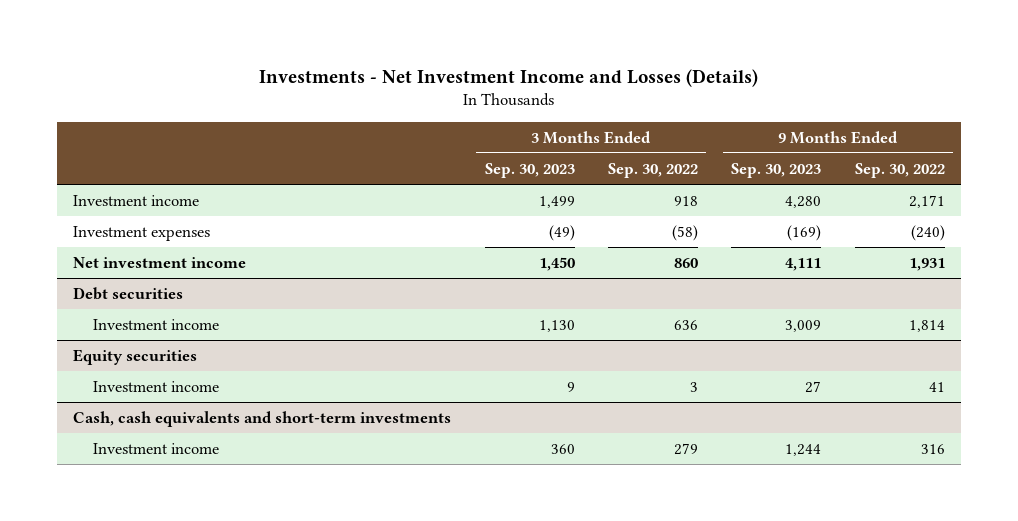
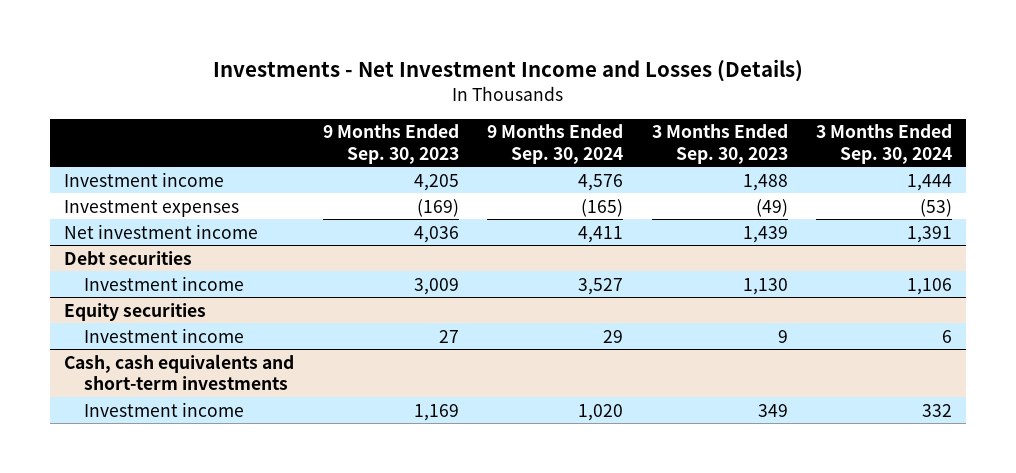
[608,163,699,179] Sep. 30, 2022 -> none
[854,163,945,179] Sep. 30, 2022 -> none
none -> [487,124,624,164] 9 Months Ended Sep. 30, 2024
none -> [816,124,953,164] 3 Months Ended Sep. 30, 2024
[538,196,575,209] 1,499 -> [742,173,788,191] 1,488
[785,196,822,209] 4,280 -> [413,173,459,191] 4,205
[538,257,575,272] 1,450 -> [742,225,788,243] 1,439
[785,258,822,272] 4,111 -> [413,225,459,243] 4,036
[550,444,575,455] 360 -> [757,403,788,417] 349
[785,444,822,457] 1,244 -> [413,403,459,421] 1,169

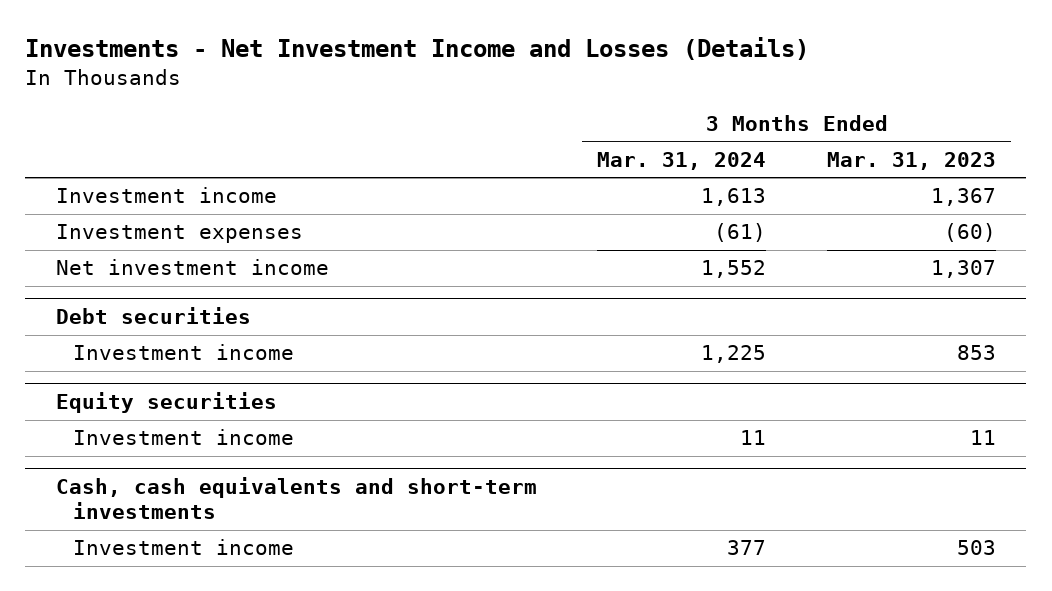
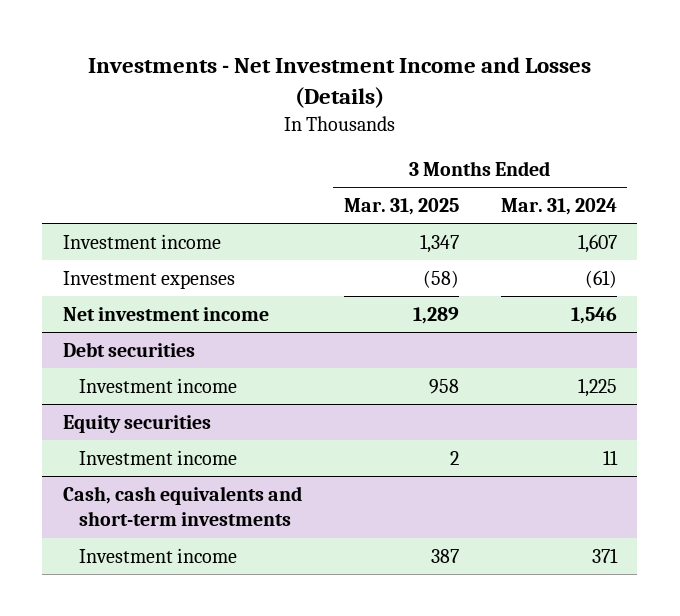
[827,151,997,170] Mar. 31, 2023 -> none
none -> [343,197,459,215] Mar. 31, 2025
[701,188,767,207] 1,613 -> [577,233,617,253] 1,607
[701,260,767,279] 1,552 -> [570,306,617,324] 1,546
[727,540,767,556] 377 -> [591,547,618,563] 371

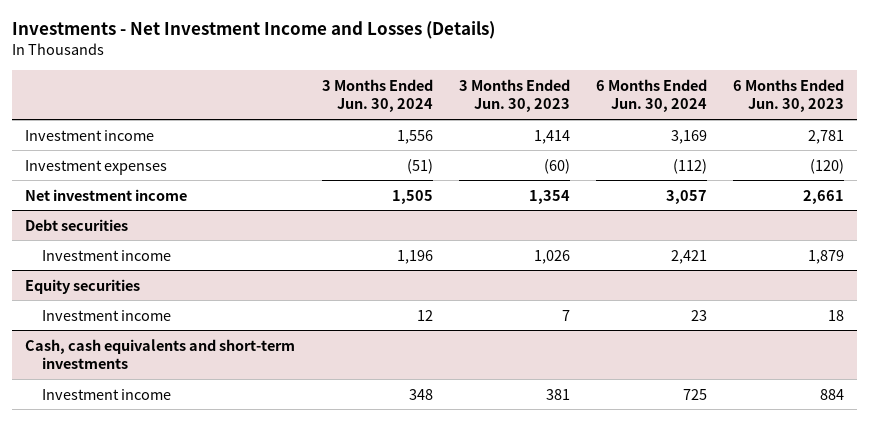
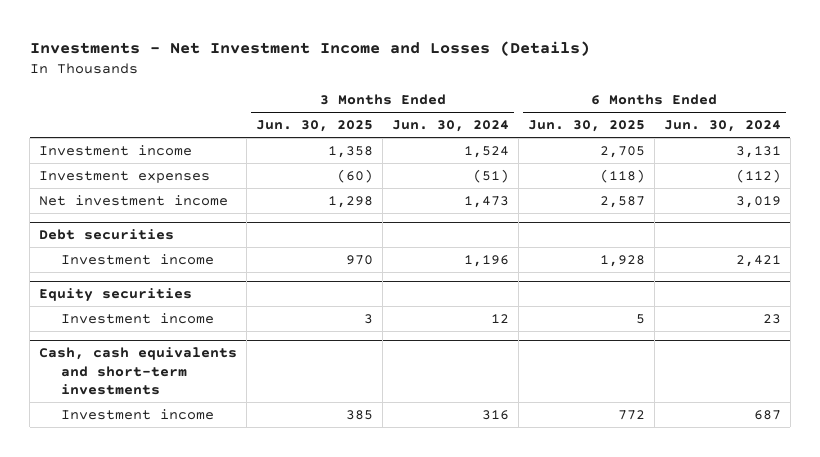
[458,78,570,113] 3 Months Ended Jun. 30, 2023 -> none
[732,78,844,113] 6 Months Ended Jun. 30, 2023 -> none
none -> [256,120,374,133] Jun. 30, 2025
none -> [527,120,645,133] Jun. 30, 2025
[396,129,433,144] 1,556 -> [464,145,510,158] 1,524
[670,129,707,144] 3,169 -> [735,145,781,158] 3,131
[391,189,433,204] 1,505 -> [464,195,510,208] 1,473
[665,189,707,204] 3,057 -> [735,195,781,208] 3,019
[408,388,433,400] 348 -> [482,409,510,420] 316
[682,388,707,400] 725 -> [753,409,781,420] 687

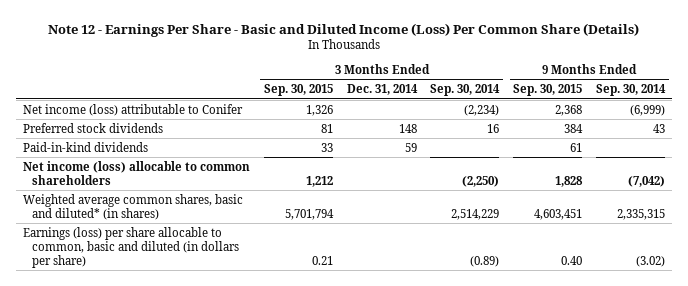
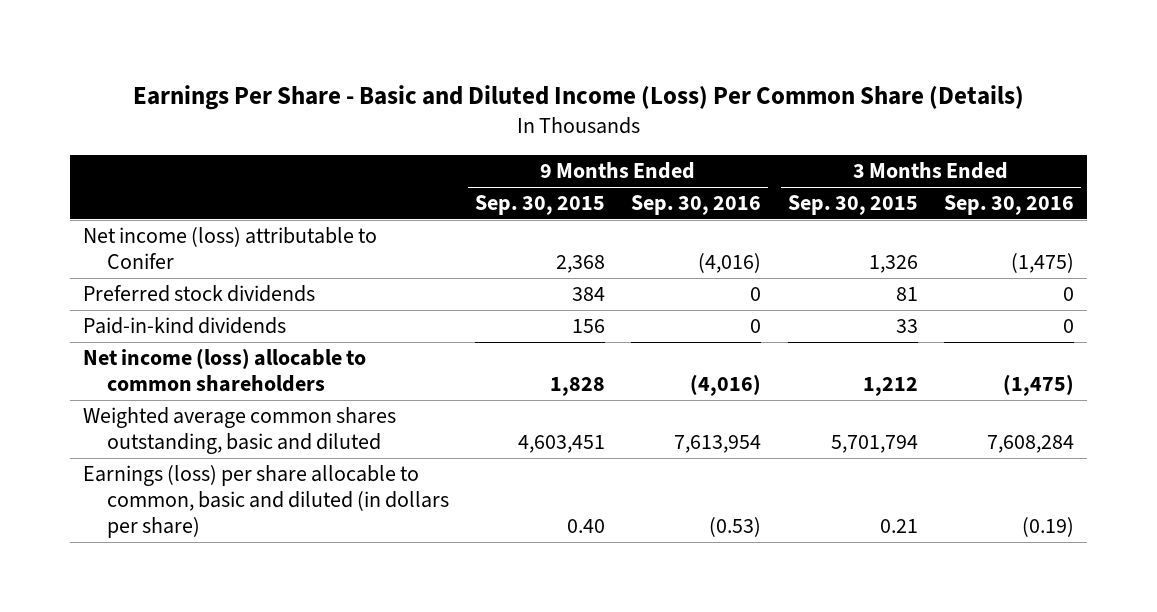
[48,22,640,37] Note 12 - Earnings Per Share - Basic and Diluted Income (Loss) Per Common Share (Details) -> [132,84,1024,110] Earnings Per Share - Basic and Diluted Income (Loss) Per Common Share (Details)
[346,84,418,96] Dec. 31, 2014 -> none
[430,84,501,97] Sep. 30, 2014 -> none
[596,84,667,97] Sep. 30, 2014 -> none
none -> [631,195,762,216] Sep. 30, 2016
none -> [944,195,1075,216] Sep. 30, 2016
[570,142,583,152] 61 -> [572,319,606,334] 156
[23,193,244,220] Weighted average common shares, basic and diluted* (in shares) -> [82,407,396,455] Weighted average common shares outstanding, basic and diluted

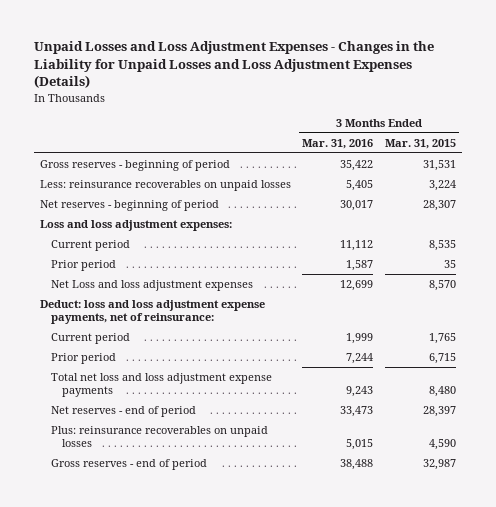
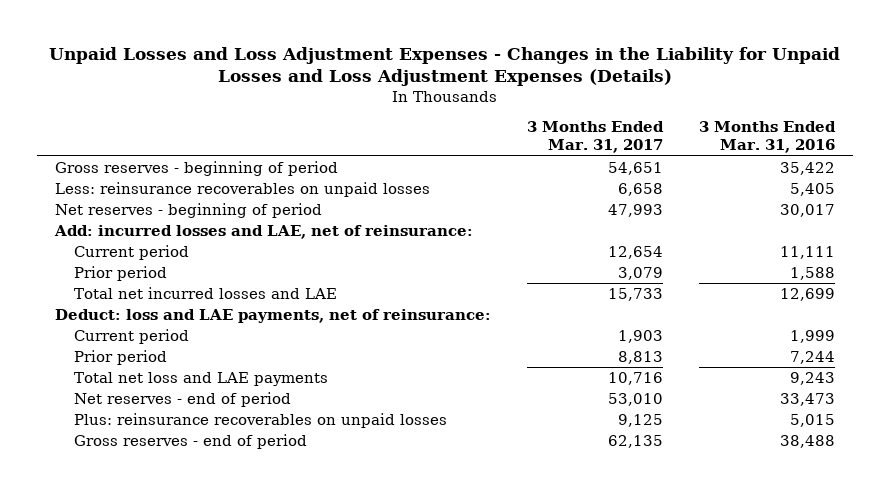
[384,138,456,149] Mar. 31, 2015 -> none
none -> [527,121,665,154] 3 Months Ended Mar. 31, 2017
[39,220,232,232] Loss and loss adjustment expenses: -> [53,225,473,240] Add: incurred losses and LAE, net of reinsurance:
[340,240,374,252] 11,112 -> [780,246,836,260] 11,111
[346,260,374,272] 1,587 -> [790,267,836,281] 1,588
[50,280,253,292] Net Loss and loss adjustment expenses -> [73,287,337,300] Total net incurred losses and LAE
[39,300,265,324] Deduct: loss and loss adjustment expense payments, net of reinsurance: -> [54,309,491,324] Deduct: loss and LAE payments, net of reinsurance:
[50,373,272,397] Total net loss and loss adjustment expense payments -> [73,372,328,387] Total net loss and LAE payments

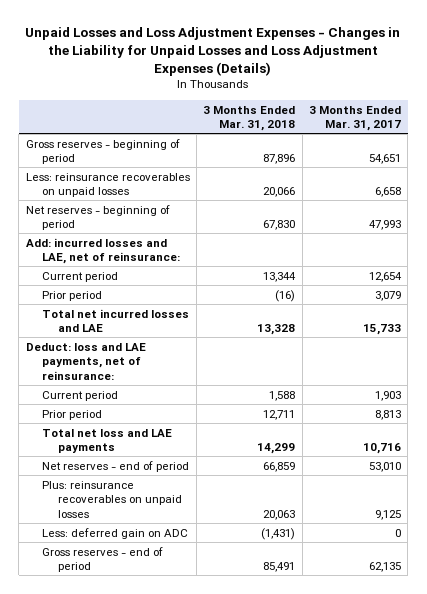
[699,121,837,154] 3 Months Ended Mar. 31, 2016 -> none
none -> [203,105,296,132] 3 Months Ended Mar. 31, 2018
none -> [41,527,188,539] Less: deferred gain on ADC

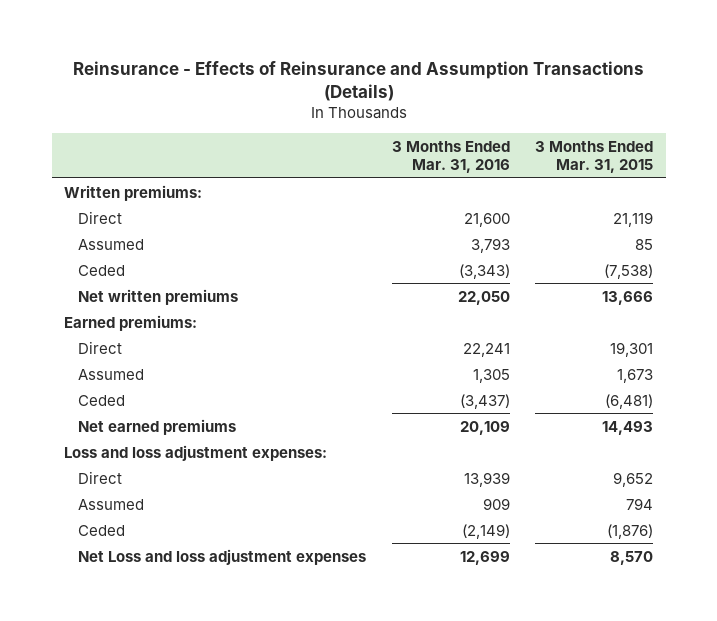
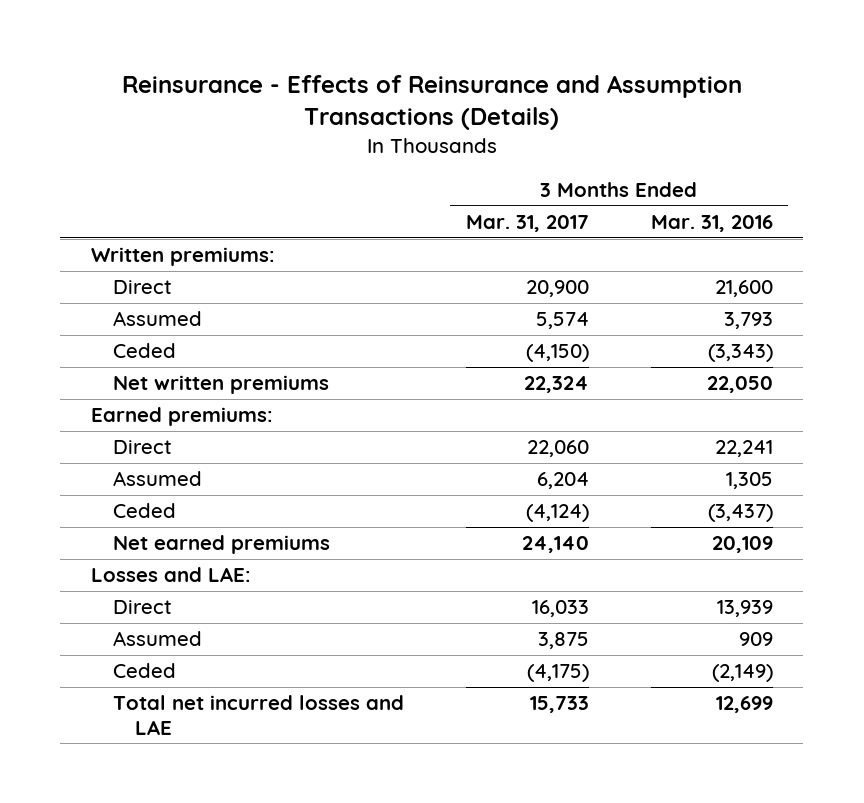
[535,140,654,174] 3 Months Ended Mar. 31, 2015 -> none
none -> [465,214,589,232] Mar. 31, 2017
[64,444,328,461] Loss and loss adjustment expenses: -> [91,567,252,583] Losses and LAE:
[78,548,367,565] Net Loss and loss adjustment expenses -> [113,695,405,735] Total net incurred losses and LAE

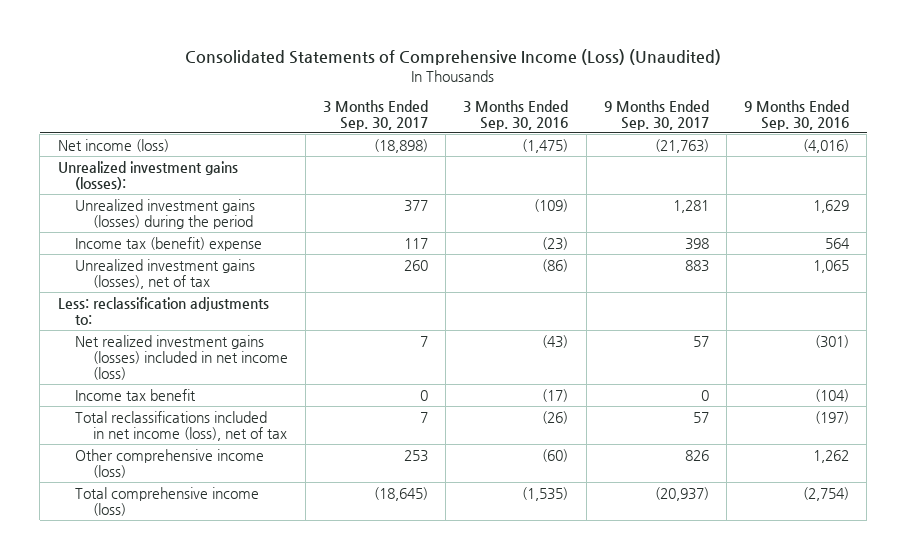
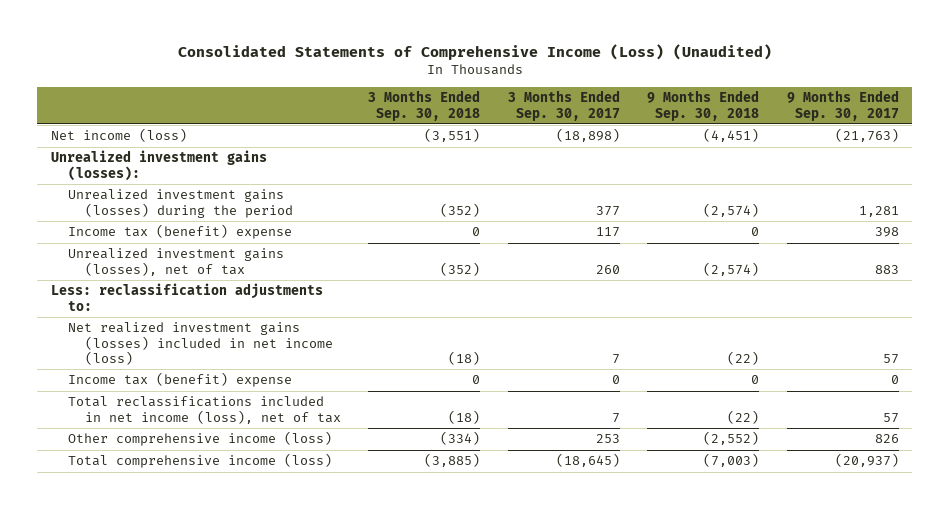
[463,99,569,130] 3 Months Ended Sep. 30, 2016 -> none
[743,99,849,130] 9 Months Ended Sep. 30, 2016 -> none
none -> [368,90,481,121] 3 Months Ended Sep. 30, 2018
none -> [647,90,760,121] 9 Months Ended Sep. 30, 2018
[75,388,197,401] Income tax benefit -> [67,372,292,388] Income tax (benefit) expense

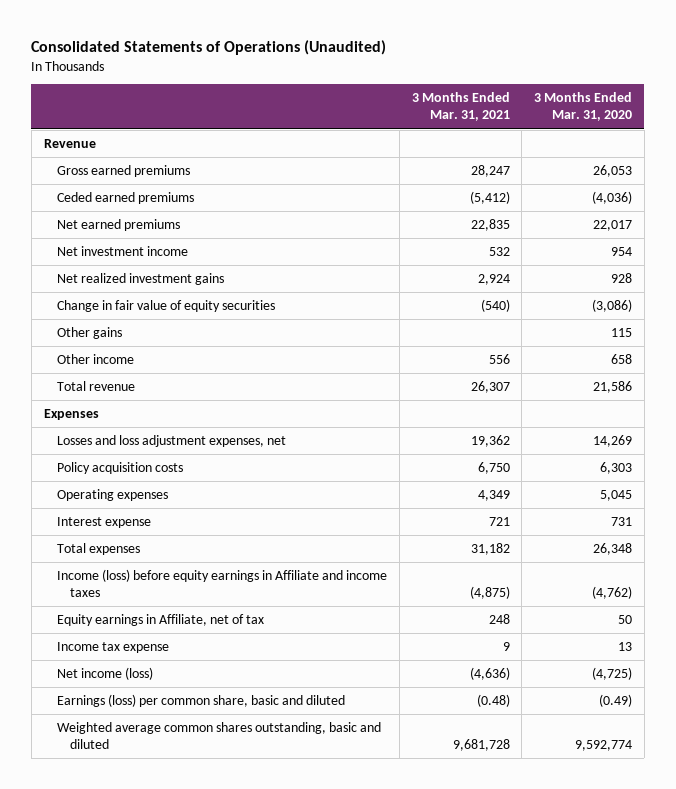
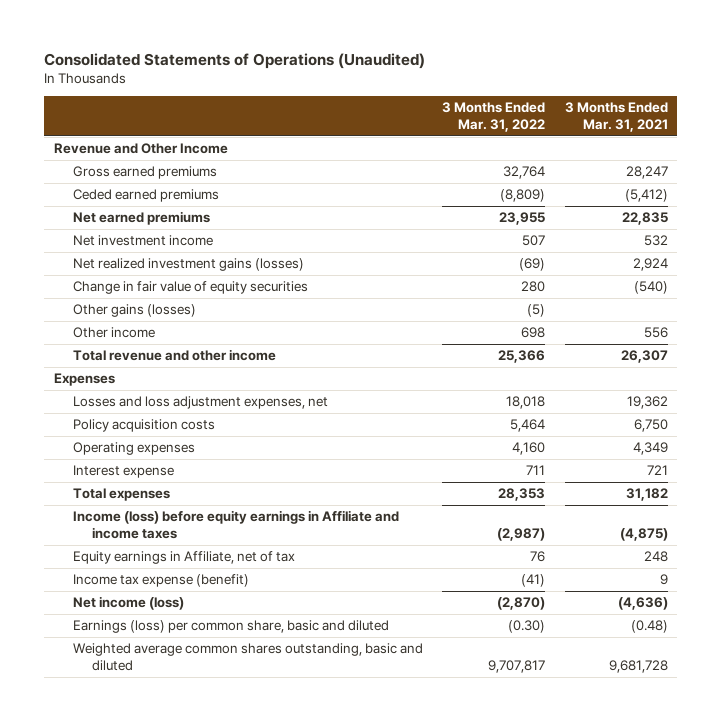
[534,92,633,122] 3 Months Ended Mar. 31, 2020 -> none
none -> [442,102,546,133] 3 Months Ended Mar. 31, 2022
[43,138,96,148] Revenue -> [53,143,228,155] Revenue and Other Income
[56,272,224,285] Net realized investment gains -> [72,258,304,272] Net realized investment gains (losses)
[56,326,122,339] Other gains -> [72,304,196,318] Other gains (losses)
[56,380,135,391] Total revenue -> [72,349,276,362] Total revenue and other income
[56,641,169,653] Income tax expense -> [72,574,249,588] Income tax expense (benefit)

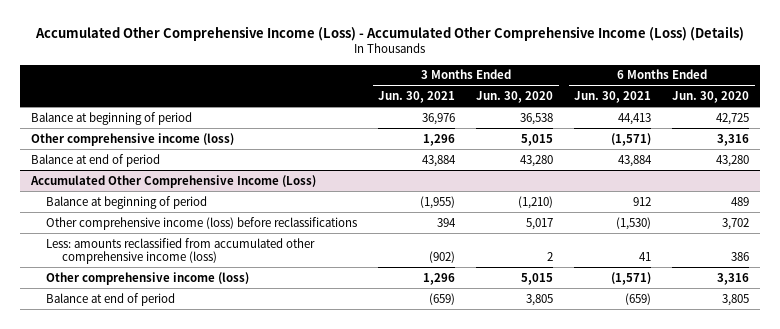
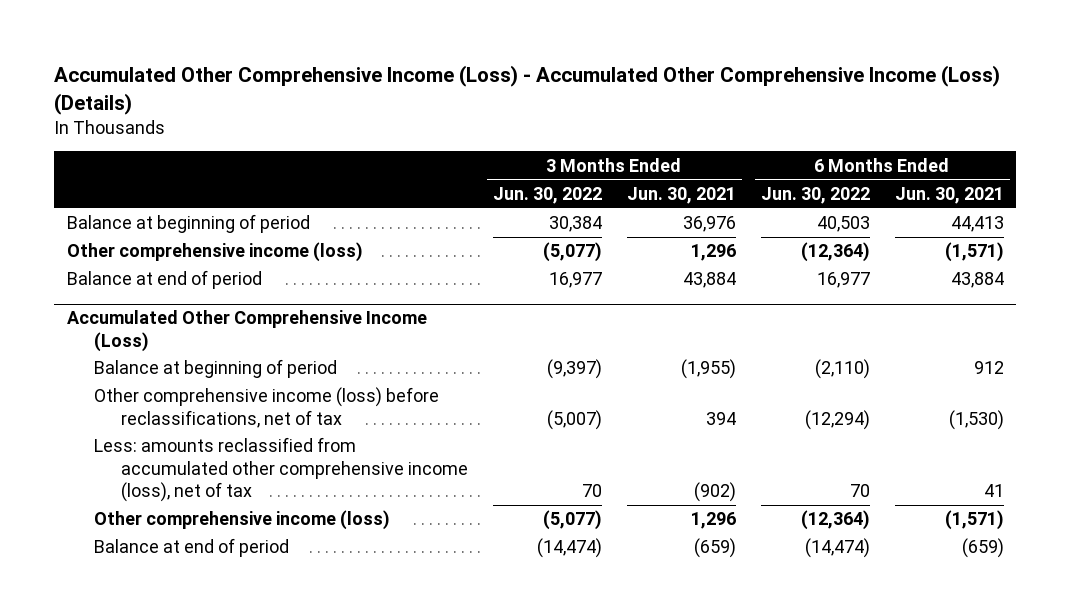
[476,90,554,103] Jun. 30, 2020 -> none
[672,90,750,103] Jun. 30, 2020 -> none
none -> [493,186,603,204] Jun. 30, 2022
none -> [760,186,870,204] Jun. 30, 2022
[46,216,358,230] Other comprehensive income (loss) before reclassifications -> [94,387,440,428] Other comprehensive income (loss) before reclassifications, net of tax
[46,237,316,264] Less: amounts reclassified from accumulated other comprehensive income (loss) -> [94,437,469,502] Less: amounts reclassified from accumulated other comprehensive income (loss), net of tax

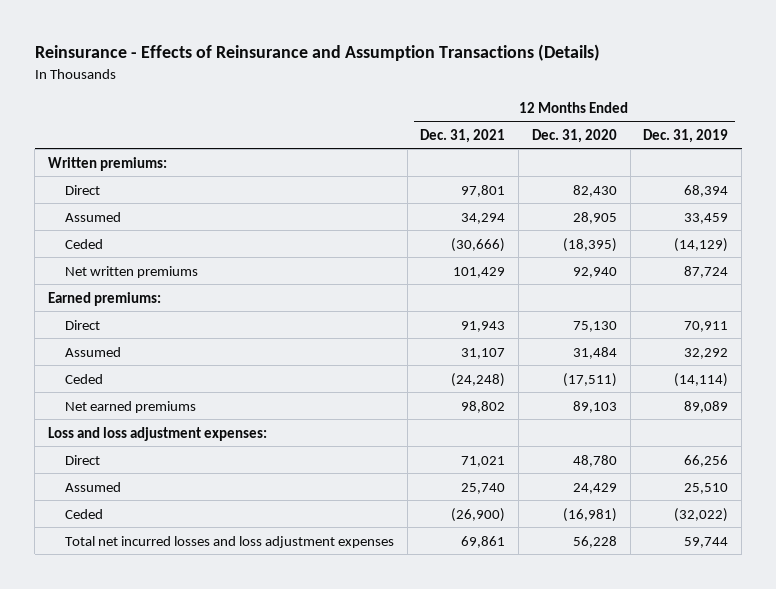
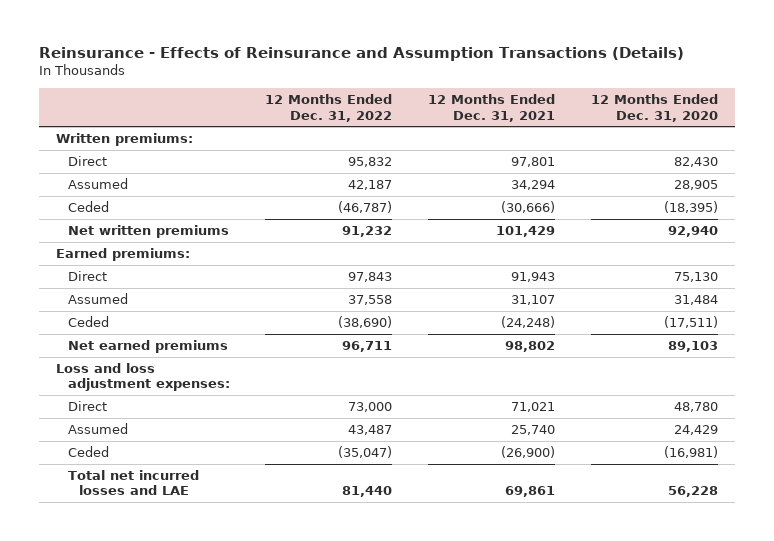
[643,128,729,143] Dec. 31, 2019 -> none
none -> [265,94,393,122] 12 Months Ended Dec. 31, 2022
[64,535,394,548] Total net incurred losses and loss adjustment expenses -> [67,470,199,496] Total net incurred losses and LAE

